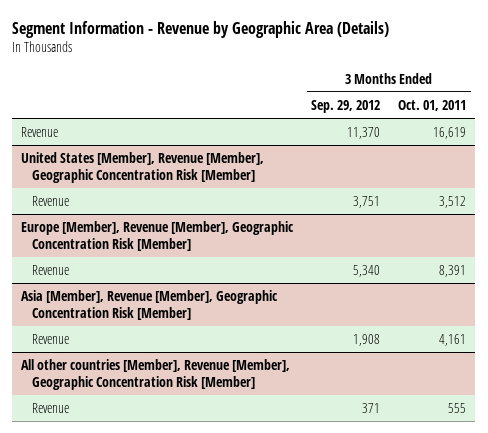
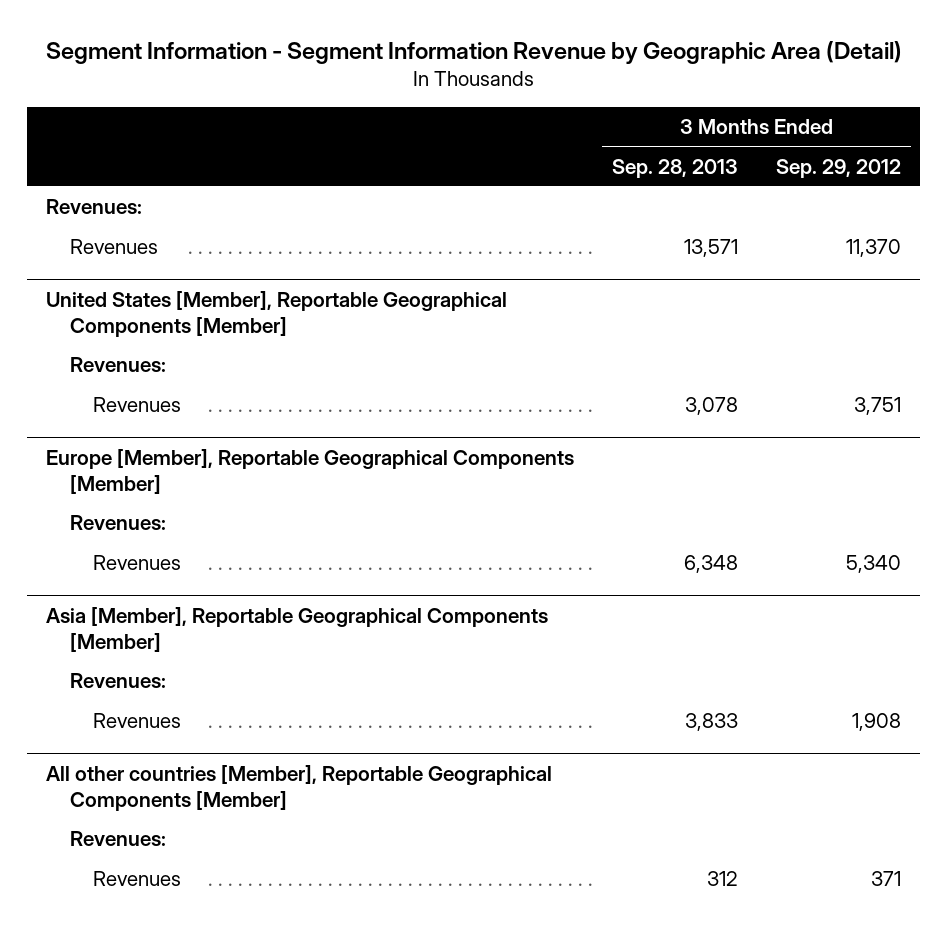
[12,20,390,38] Segment Information - Revenue by Geographic Area (Details) -> [45,40,902,64] Segment Information - Segment Information Revenue by Geographic Area (Detail)
[398,99,467,111] Oct. 01, 2011 -> none
none -> [612,158,739,178] Sep. 28, 2013
[21,151,265,183] United States [Member], Revenue [Member], Geographic Concentration Risk [Member] -> none
[21,220,294,251] Europe [Member], Revenue [Member], Geographic Concentration Risk [Member] -> none
[21,289,278,320] Asia [Member], Revenue [Member], Geographic Concentration Risk [Member] -> none
[21,358,291,390] All other countries [Member], Revenue [Member], Geographic Concentration Risk [Member] -> none
none -> [45,199,142,215] Revenues:
[21,126,59,137] Revenue -> [69,239,158,255] Revenues
none -> [45,291,507,337] United States [Member], Reportable Geographical Components [Member]
none -> [69,357,166,373] Revenues:
[32,195,70,206] Revenue -> [93,397,182,413] Revenues
none -> [45,449,574,494] Europe [Member], Reportable Geographical Components [Member]
none -> [69,515,166,531] Revenues:
[32,264,70,275] Revenue -> [93,555,182,571] Revenues
none -> [45,607,548,652] Asia [Member], Reportable Geographical Components [Member]
none -> [69,673,166,689] Revenues:
[32,333,70,344] Revenue -> [93,713,182,729] Revenues
none -> [45,765,552,811] All other countries [Member], Reportable Geographical Components [Member]
none -> [69,831,166,847] Revenues:
[32,402,70,413] Revenue -> [93,871,182,887] Revenues

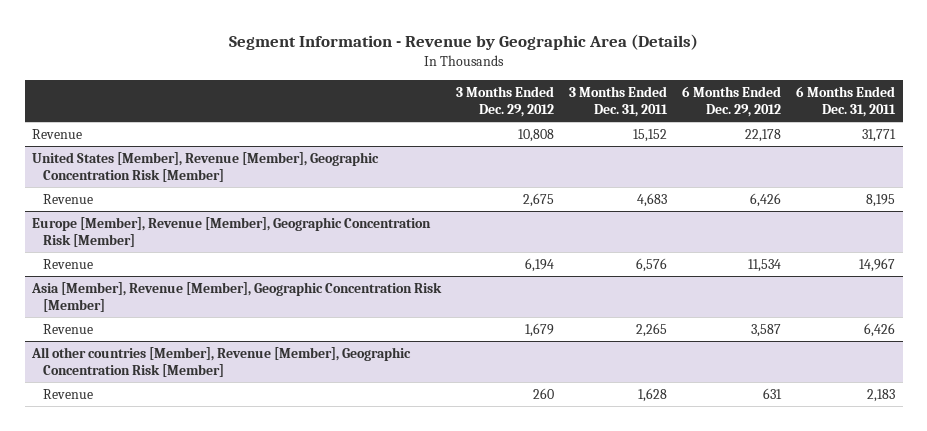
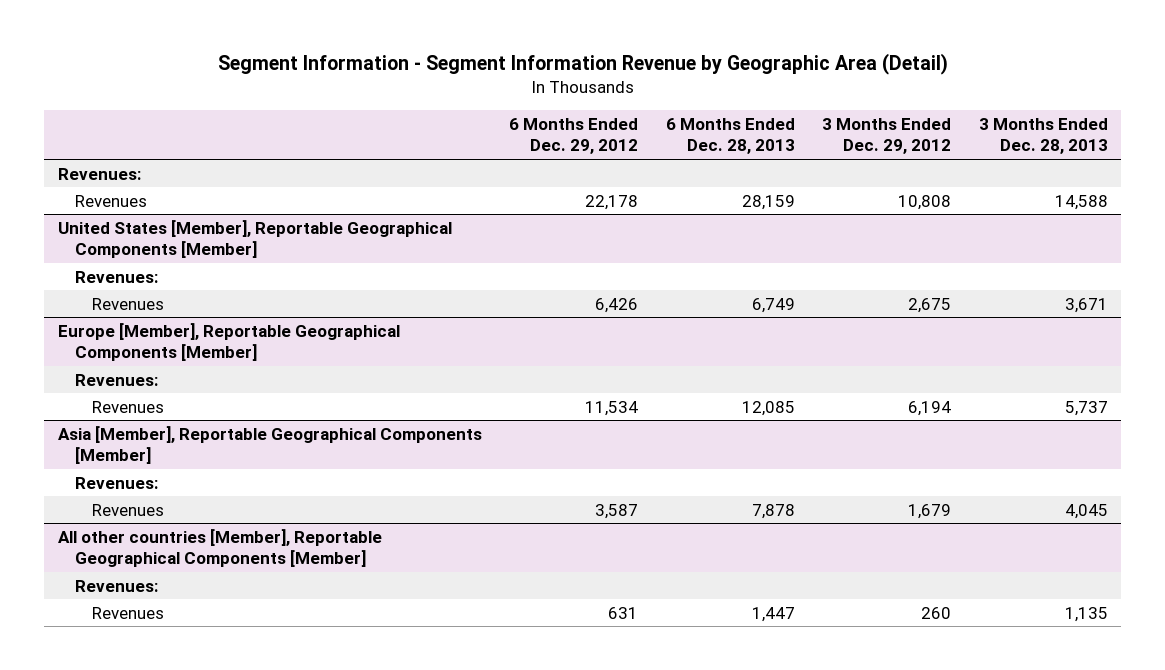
[228,33,698,50] Segment Information - Revenue by Geographic Area (Details) -> [217,53,948,76] Segment Information - Segment Information Revenue by Geographic Area (Detail)
[569,85,669,118] 3 Months Ended Dec. 31, 2011 -> none
[796,85,897,118] 6 Months Ended Dec. 31, 2011 -> none
none -> [665,118,795,155] 6 Months Ended Dec. 28, 2013
none -> [978,118,1108,155] 3 Months Ended Dec. 28, 2013
[32,151,380,183] United States [Member], Revenue [Member], Geographic Concentration Risk [Member] -> none
[32,216,432,248] Europe [Member], Revenue [Member], Geographic Concentration Risk [Member] -> none
[31,281,443,313] Asia [Member], Revenue [Member], Geographic Concentration Risk [Member] -> none
[31,346,412,378] All other countries [Member], Revenue [Member], Geographic Concentration Risk [Member] -> none
none -> [57,167,141,180] Revenues:
[32,128,83,139] Revenue -> [75,194,148,207] Revenues
none -> [57,219,452,259] United States [Member], Reportable Geographical Components [Member]
none -> [75,270,159,283] Revenues:
[43,193,94,204] Revenue -> [92,297,165,310] Revenues
none -> [57,322,400,362] Europe [Member], Reportable Geographical Components [Member]
none -> [75,373,159,386] Revenues:
[43,258,94,269] Revenue -> [92,400,165,413] Revenues
none -> [57,425,482,465] Asia [Member], Reportable Geographical Components [Member]
none -> [75,476,159,489] Revenues:
[43,323,94,334] Revenue -> [92,503,165,516] Revenues
none -> [57,528,382,568] All other countries [Member], Reportable Geographical Components [Member]
none -> [75,579,159,592] Revenues:
[43,388,94,399] Revenue -> [92,606,165,619] Revenues

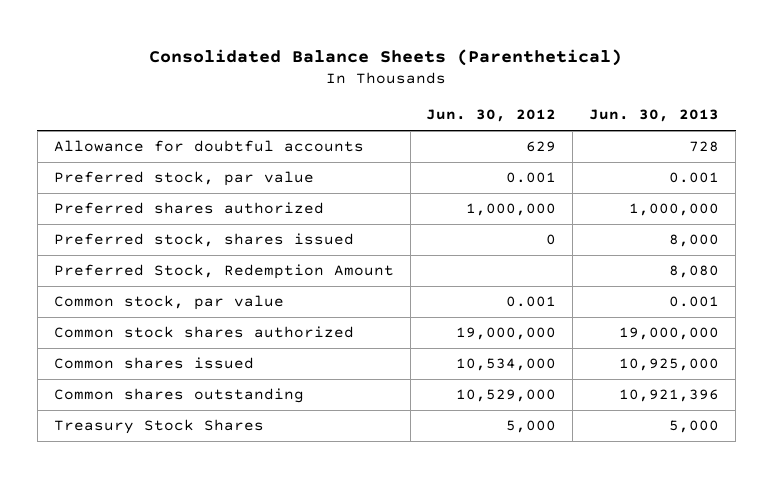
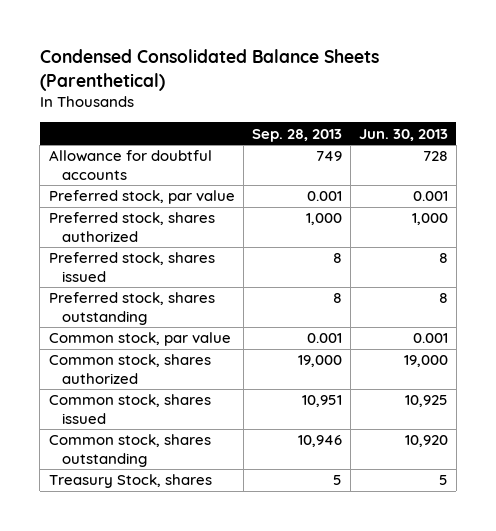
[149,48,623,66] Consolidated Balance Sheets (Parenthetical) -> [39,49,379,91] Condensed Consolidated Balance Sheets (Parenthetical)
[426,109,557,123] Jun. 30, 2012 -> none
none -> [251,128,342,142] Sep. 28, 2013
[53,264,394,280] Preferred Stock, Redemption Amount -> none
[53,202,324,215] Preferred shares authorized -> [48,212,215,242] Preferred stock, shares authorized
[629,203,720,217] 1,000,000 -> [411,213,448,226] 1,000
[669,234,720,248] 8,000 -> [438,253,448,264] 8
none -> [48,292,215,325] Preferred stock, shares outstanding
[53,326,354,339] Common stock shares authorized -> [48,354,211,384] Common stock, shares authorized
[619,327,720,341] 19,000,000 -> [403,355,448,368] 19,000
[53,357,254,370] Common shares issued -> [48,394,211,424] Common stock, shares issued
[619,358,720,372] 10,925,000 -> [404,395,448,408] 10,925
[53,388,304,404] Common shares outstanding -> [48,434,211,467] Common stock, shares outstanding
[619,389,720,403] 10,921,396 -> [404,435,448,448] 10,920
[53,419,264,435] Treasury Stock Shares -> [48,474,212,489] Treasury Stock, shares
[669,420,720,434] 5,000 -> [438,475,448,486] 5

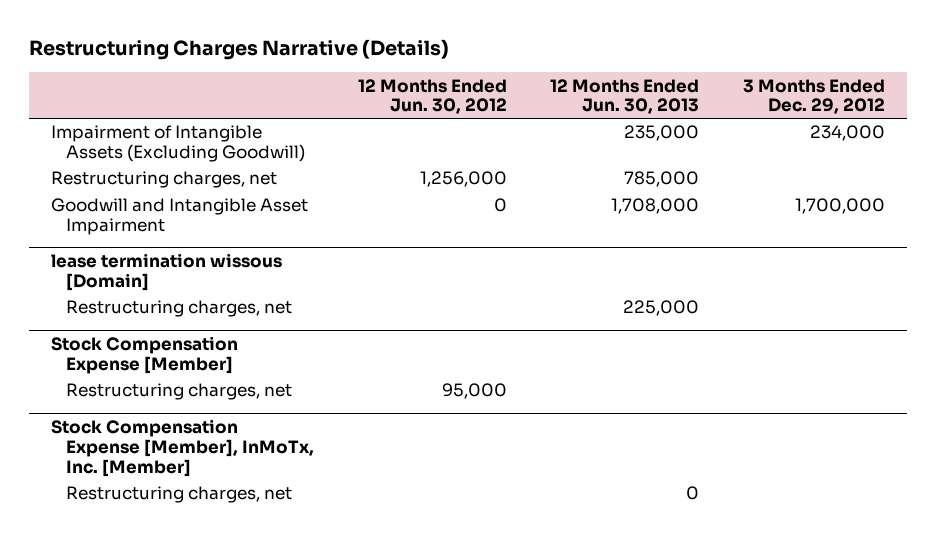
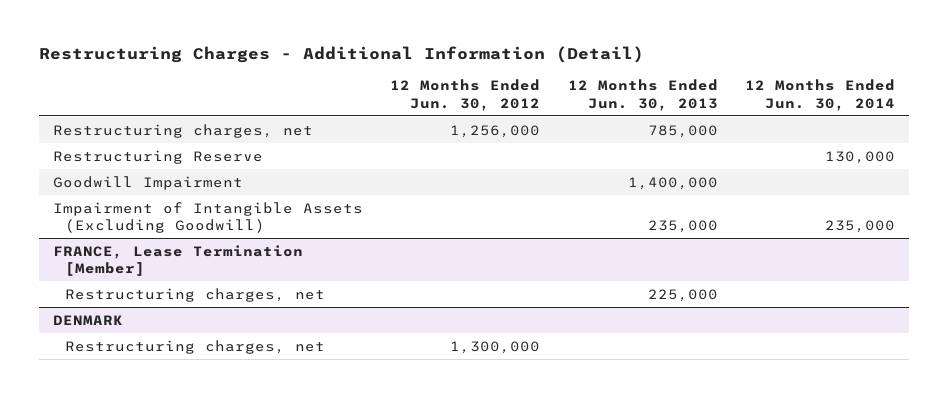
[28,39,449,61] Restructuring Charges Narrative (Details) -> [38,46,644,64] Restructuring Charges - Additional Information (Detail)
[742,78,885,115] 3 Months Ended Dec. 29, 2012 -> none
none -> [745,79,896,111] 12 Months Ended Jun. 30, 2014
[50,198,308,236] Goodwill and Intangible Asset Impairment -> none
[50,253,282,291] lease termination wissous [Domain] -> none
none -> [52,149,263,164] Restructuring Reserve
none -> [52,175,243,190] Goodwill Impairment
[50,125,305,163] Impairment of Intangible Assets (Excluding Goodwill) -> [52,201,363,233] Impairment of Intangible Assets (Excluding Goodwill)
none -> [52,244,303,276] FRANCE, Lease Termination [Member]
[50,336,238,374] Stock Compensation Expense [Member] -> none
[50,419,314,477] Stock Compensation Expense [Member], InMoTx, Inc. [Member] -> none
[65,486,292,504] Restructuring charges, net -> none
none -> [52,314,123,325] DENMARK
[441,383,507,400] 95,000 -> [450,340,541,354] 1,300,000

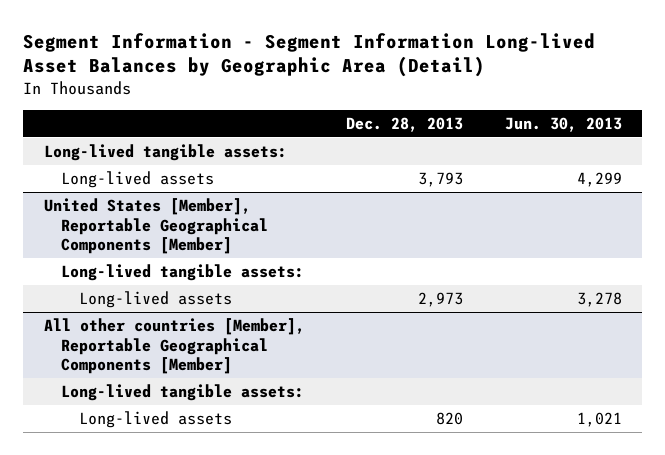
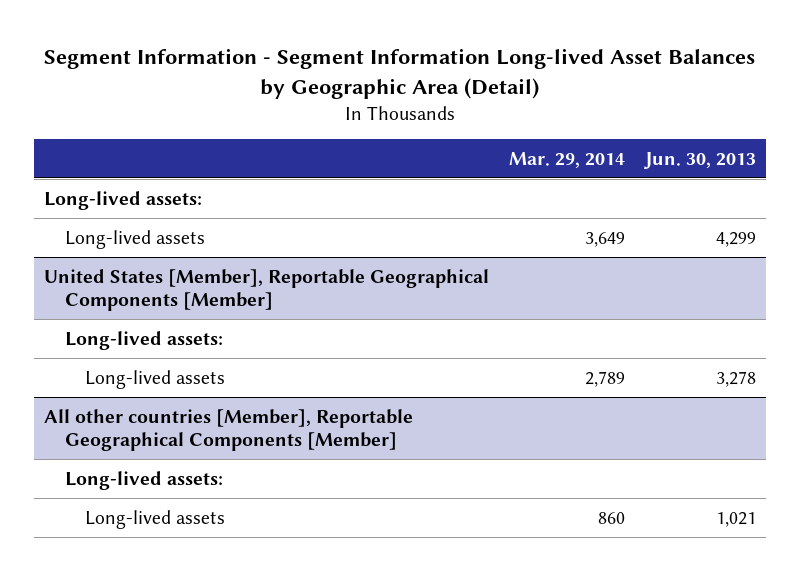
[346,116,464,132] Dec. 28, 2013 -> none
none -> [509,151,626,168] Mar. 29, 2014
[43,143,287,161] Long-lived tangible assets: -> [44,190,203,210] Long-lived assets:
[61,263,305,281] Long-lived tangible assets: -> [64,330,223,350] Long-lived assets:
[61,383,305,401] Long-lived tangible assets: -> [64,470,223,490] Long-lived assets:

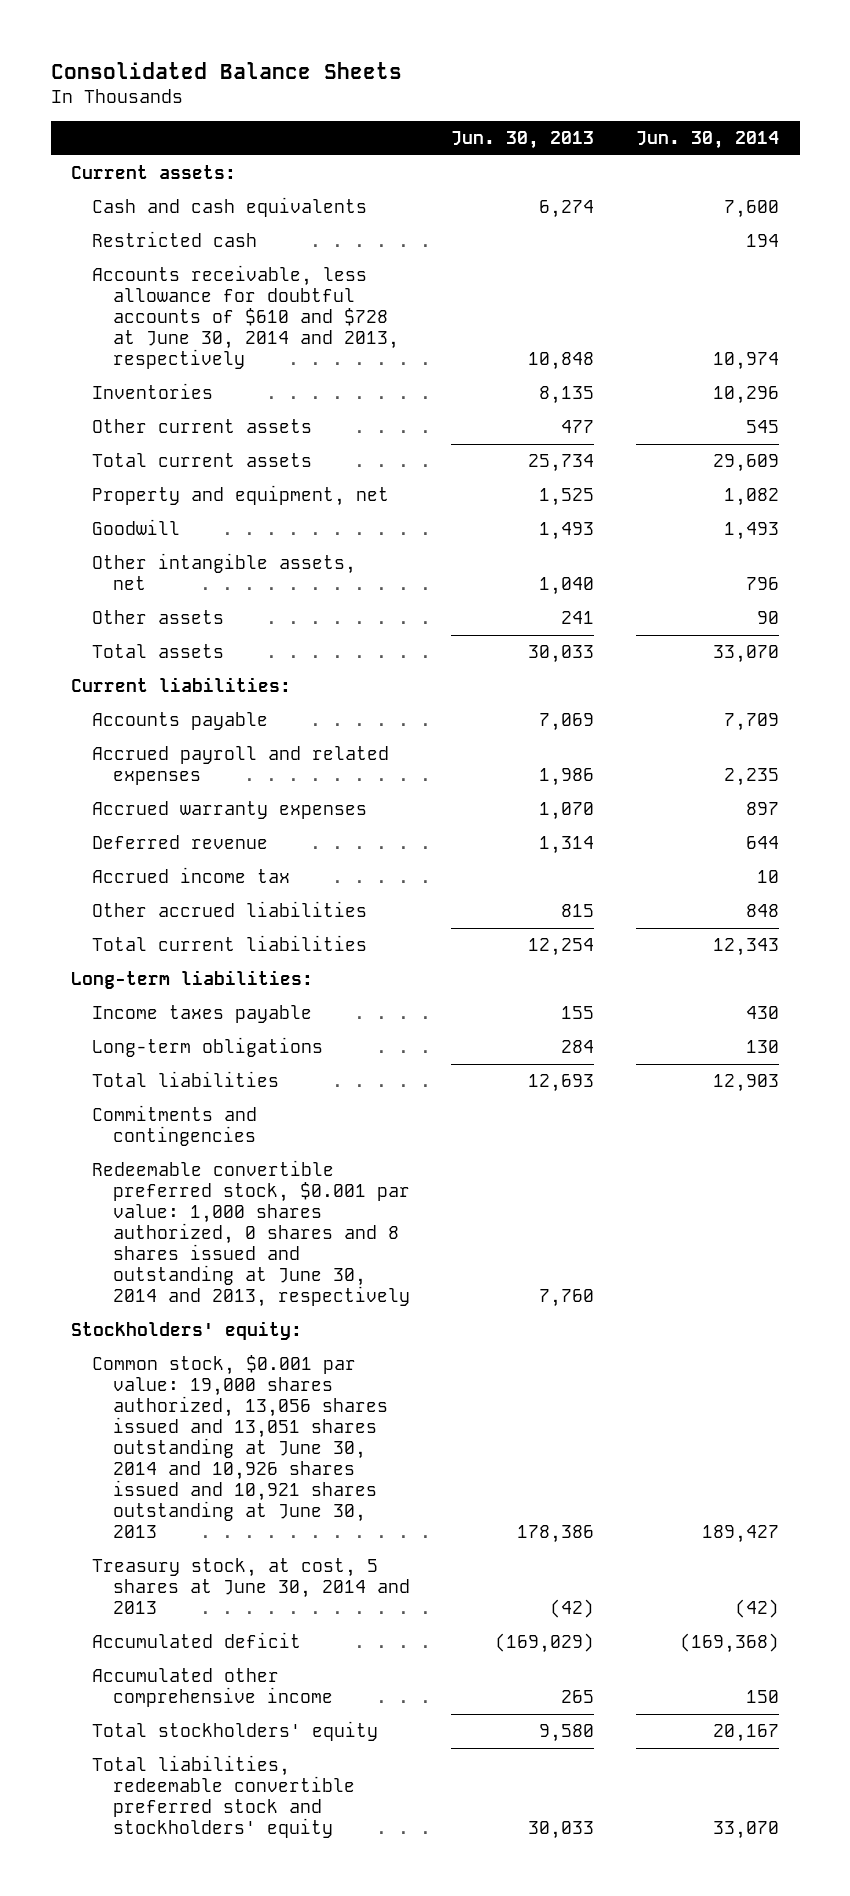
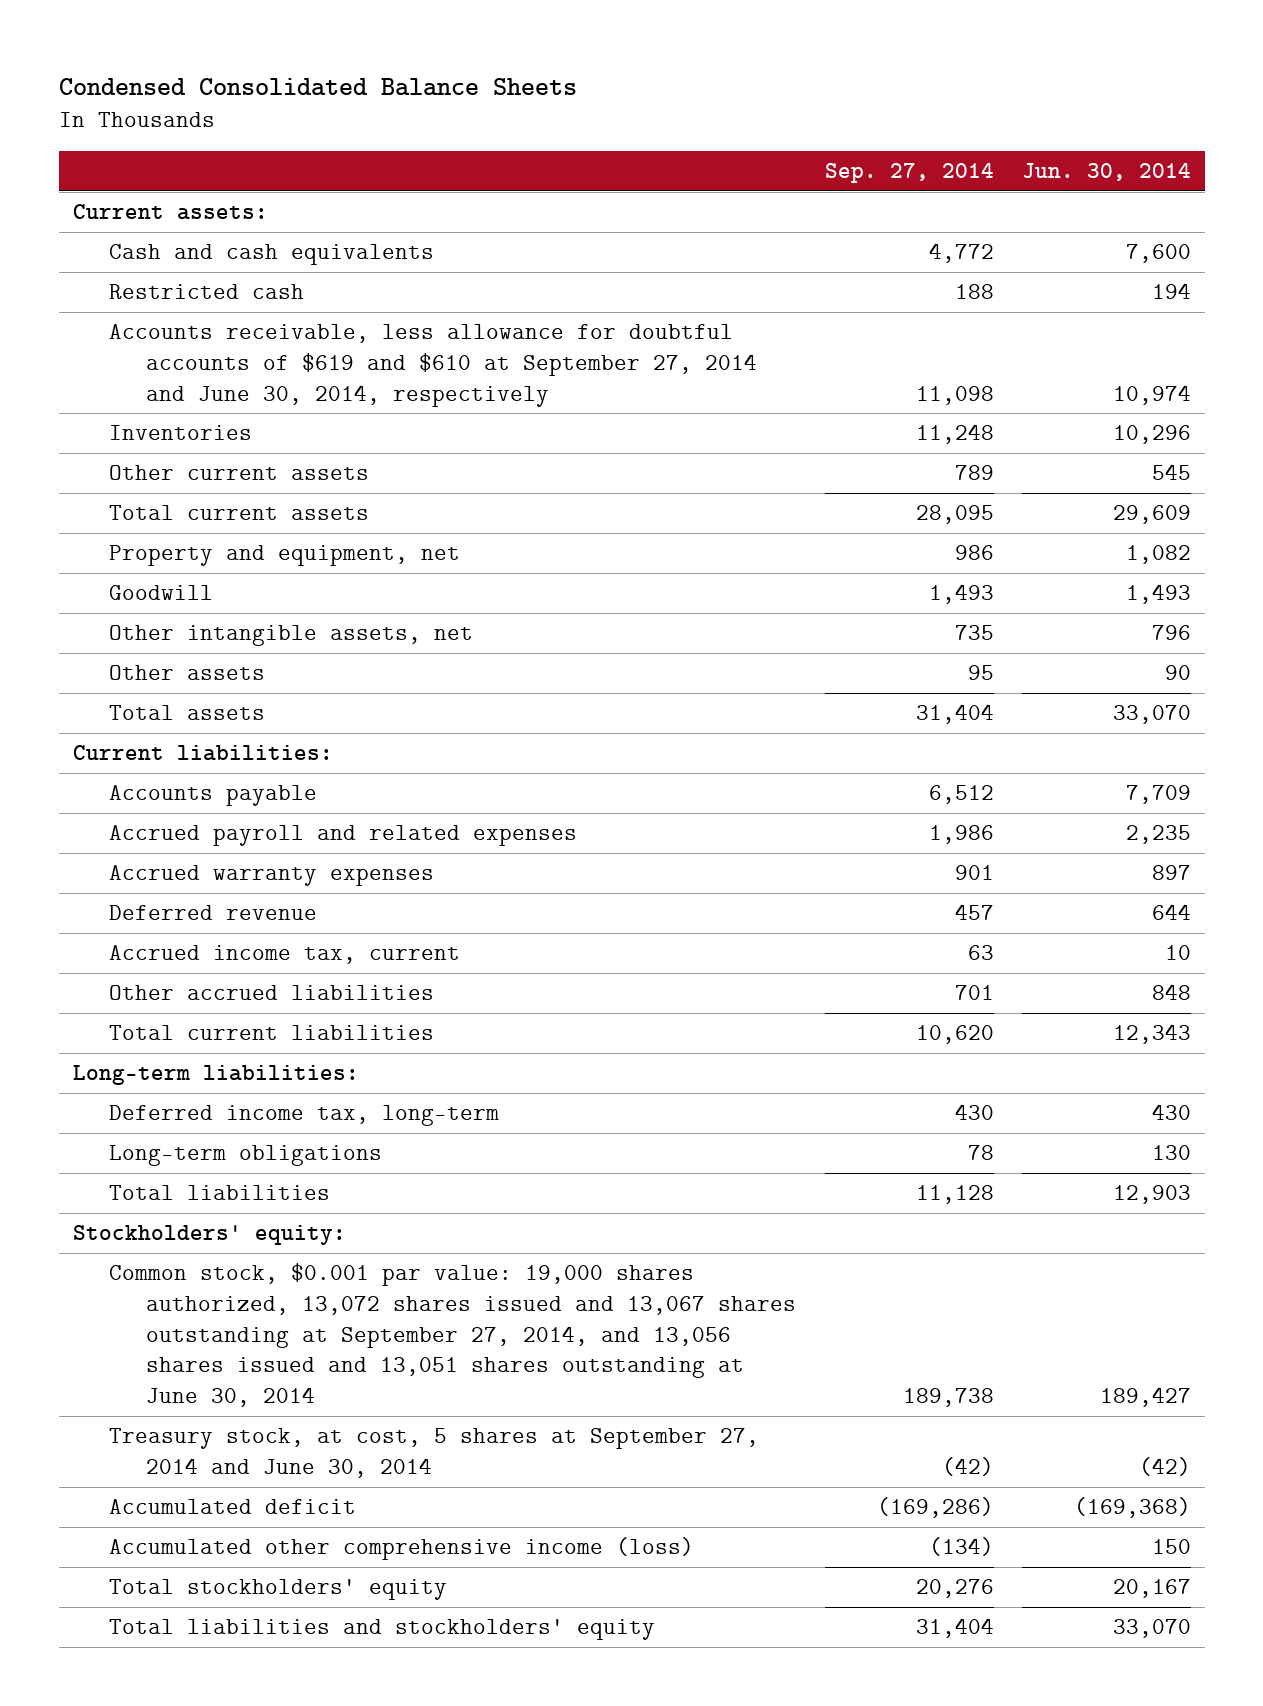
[50,61,402,79] Consolidated Balance Sheets -> [58,78,577,97] Condensed Consolidated Balance Sheets
[451,131,595,150] Jun. 30, 2013 -> none
none -> [824,163,994,184] Sep. 27, 2014
[92,265,399,370] Accounts receivable, less allowance for doubtful accounts of $610 and $728 at June 30, 2014 and 2013, respectively -> [109,324,758,407] Accounts receivable, less allowance for doubtful accounts of $619 and $610 at September 27, 2014 and June 30, 2014, respectively
[92,867,291,884] Accrued income tax -> [109,945,461,965] Accrued income tax, current
[92,1005,313,1024] Income taxes payable -> none
none -> [109,1105,500,1127] Deferred income tax, long-term
[92,1105,258,1147] Commitments and contingencies -> none
[92,1160,410,1308] Redeemable convertible preferred stock, $0.001 par value: 1,000 shares authorized, 0 shares and 8 shares issued and outstanding at June 30, 2014 and 2013, respectively -> none
[92,1355,388,1539] Common stock, $0.001 par value: 19,000 shares authorized, 13,056 shares issued and 13,051 shares outstanding at June 30, 2014 and 10,926 shares issued and 10,921 shares outstanding at June 30, 2013 -> [109,1263,797,1407] Common stock, $0.001 par value: 19,000 shares authorized, 13,072 shares issued and 13,067 shares outstanding at September 27, 2014, and 13,056 shares issued and 13,051 shares outstanding at June 30, 2014
[92,1558,410,1615] Treasury stock, at cost, 5 shares at June 30, 2014 and 2013 -> [109,1428,760,1478] Treasury stock, at cost, 5 shares at September 27, 2014 and June 30, 2014
[92,1668,333,1708] Accumulated other comprehensive income -> [109,1537,695,1561] Accumulated other comprehensive income (loss)
[92,1755,355,1839] Total liabilities, redeemable convertible preferred stock and stockholders' equity -> [109,1619,656,1641] Total liabilities and stockholders' equity

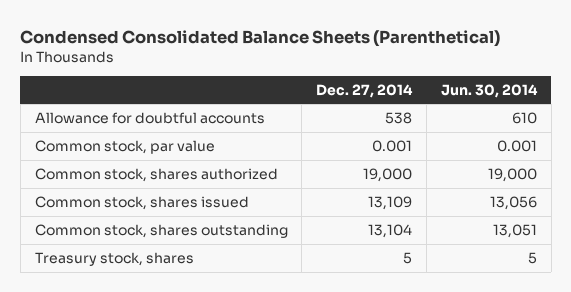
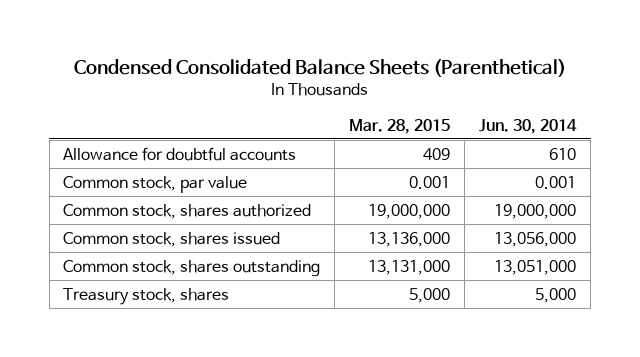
[316,83,414,98] Dec. 27, 2014 -> none
none -> [349,118,451,134] Mar. 28, 2015
[487,167,537,182] 19,000 -> [494,203,577,219] 19,000,000
[489,195,537,210] 13,056 -> [494,231,577,247] 13,056,000
[492,223,537,238] 13,051 -> [494,259,577,275] 13,051,000
[527,251,537,264] 5 -> [535,287,577,303] 5,000

